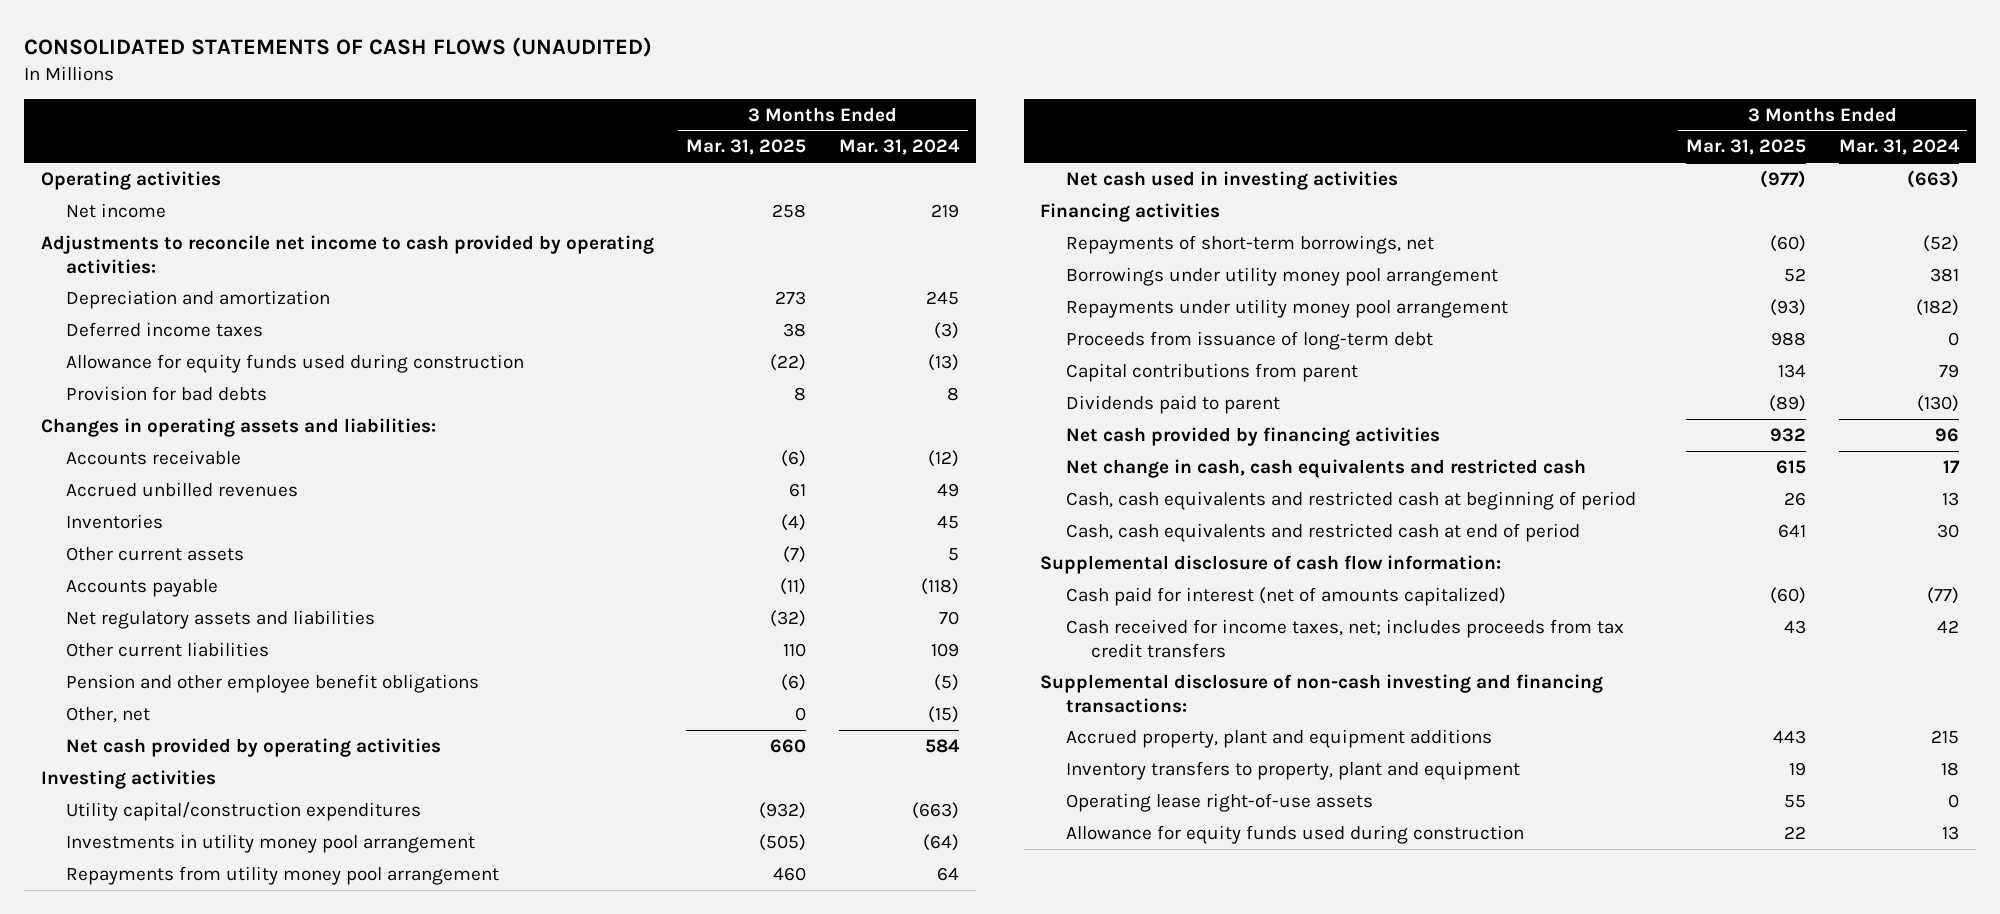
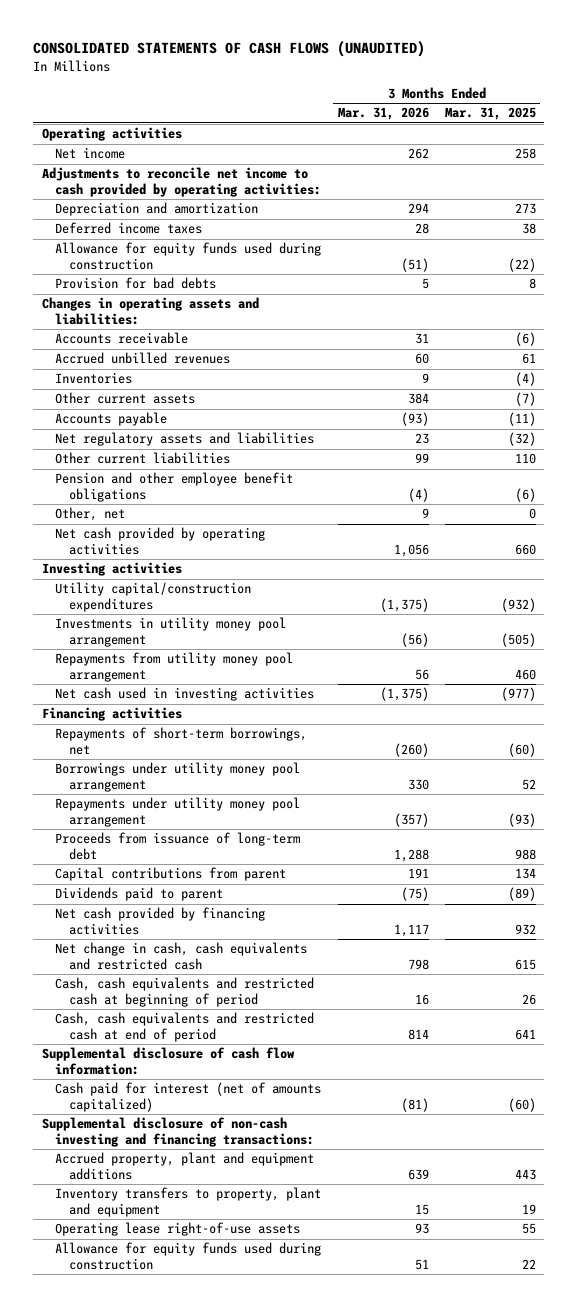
[839,139,961,156] Mar. 31, 2024 -> none
none -> [337,107,429,121] Mar. 31, 2026
[1065,618,1624,658] Cash received for income taxes, net; includes proceeds from tax credit transfers -> none

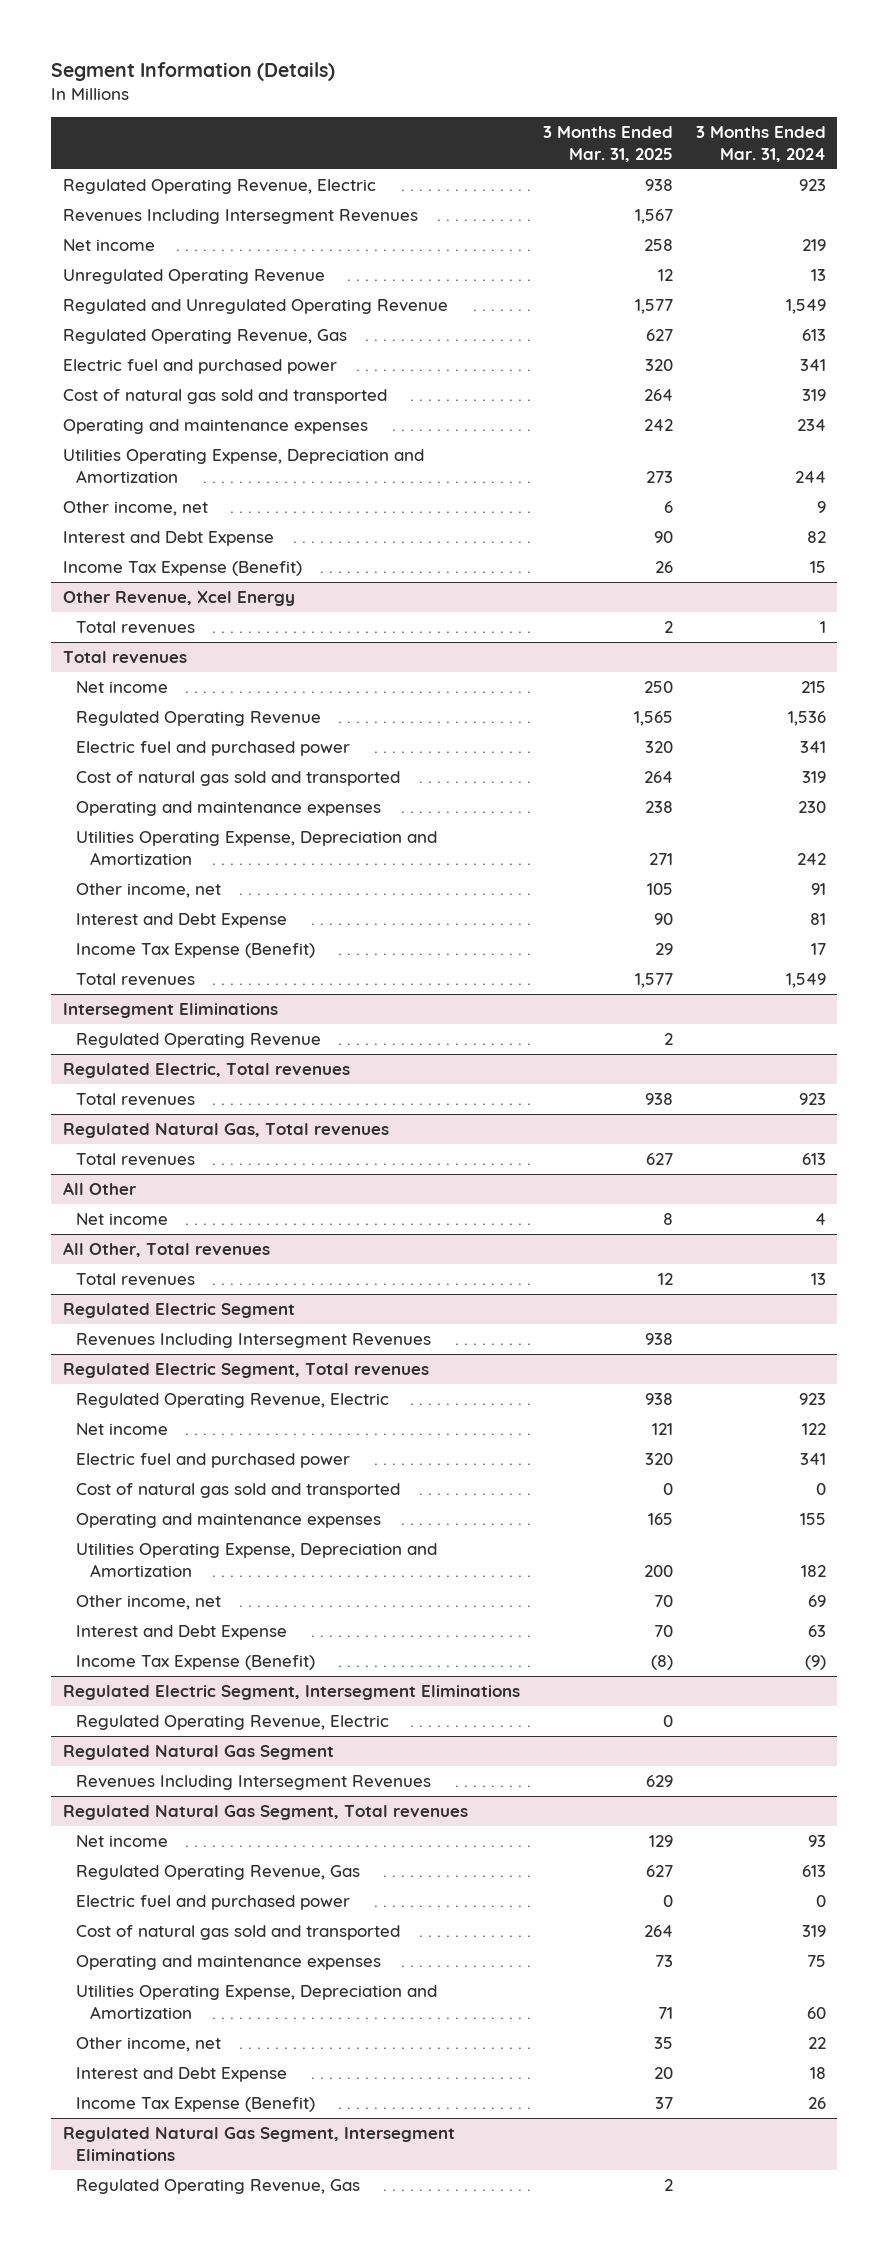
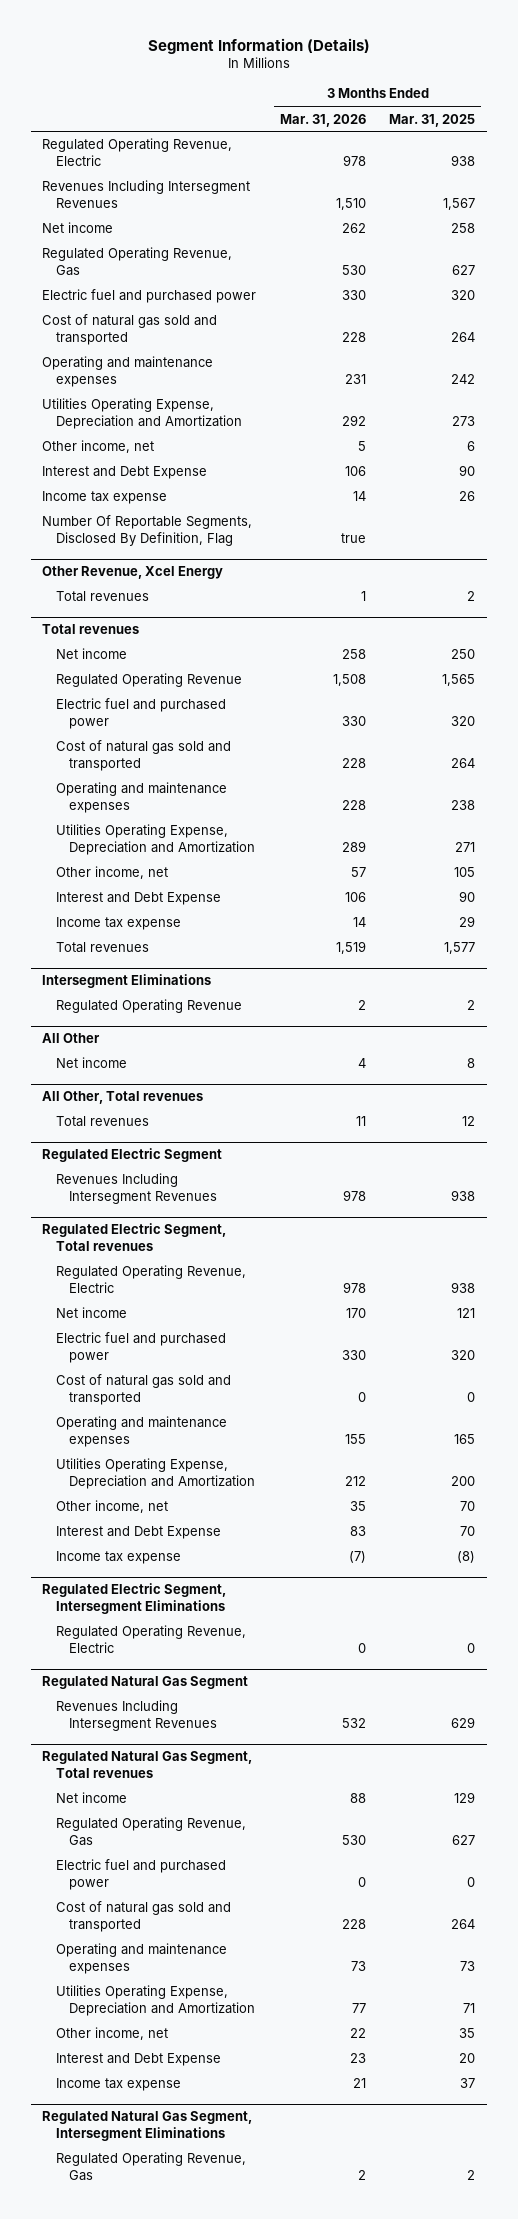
[695,126,826,162] 3 Months Ended Mar. 31, 2024 -> none
none -> [279,113,366,127] Mar. 31, 2026
[62,269,325,285] Unregulated Operating Revenue -> none
[62,299,448,315] Regulated and Unregulated Operating Revenue -> none
[62,561,302,577] Income Tax Expense (Benefit) -> [42,491,168,505] Income tax expense
none -> [42,515,253,546] Number Of Reportable Segments, Disclosed By Definition, Flag
[76,943,316,959] Income Tax Expense (Benefit) -> [55,917,181,931] Income tax expense
[62,1063,350,1079] Regulated Electric, Total revenues -> none
[76,1093,196,1107] Total revenues -> none
[62,1123,389,1139] Regulated Natural Gas, Total revenues -> none
[76,1153,196,1167] Total revenues -> none
[76,1655,316,1671] Income Tax Expense (Benefit) -> [55,1551,181,1565] Income tax expense
[76,2097,316,2113] Income Tax Expense (Benefit) -> [55,2078,181,2092] Income tax expense

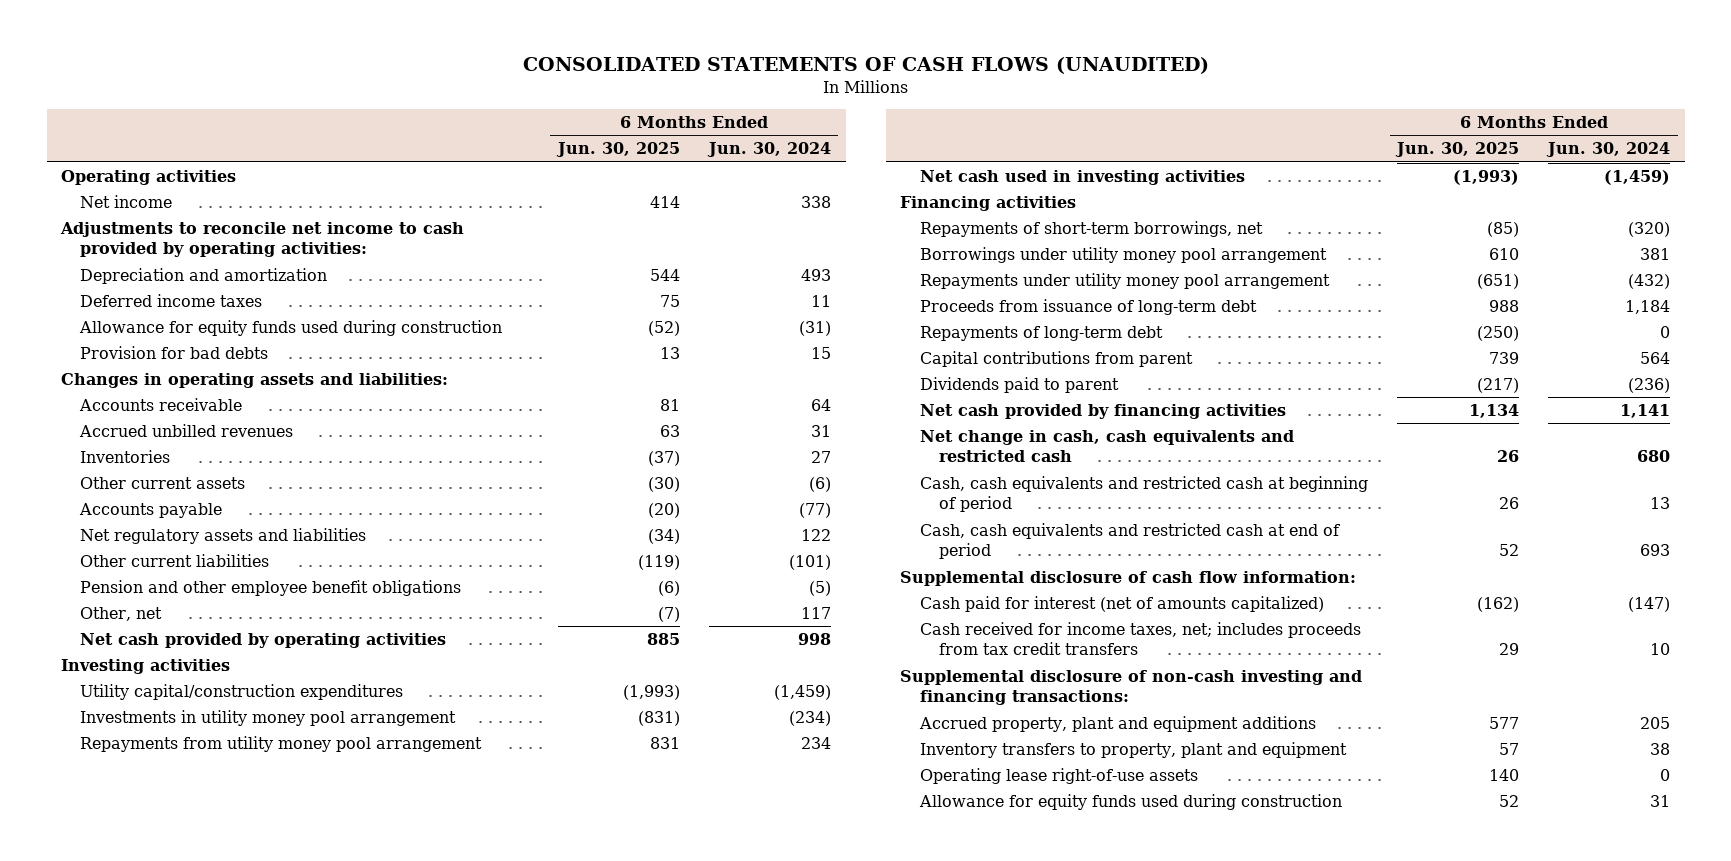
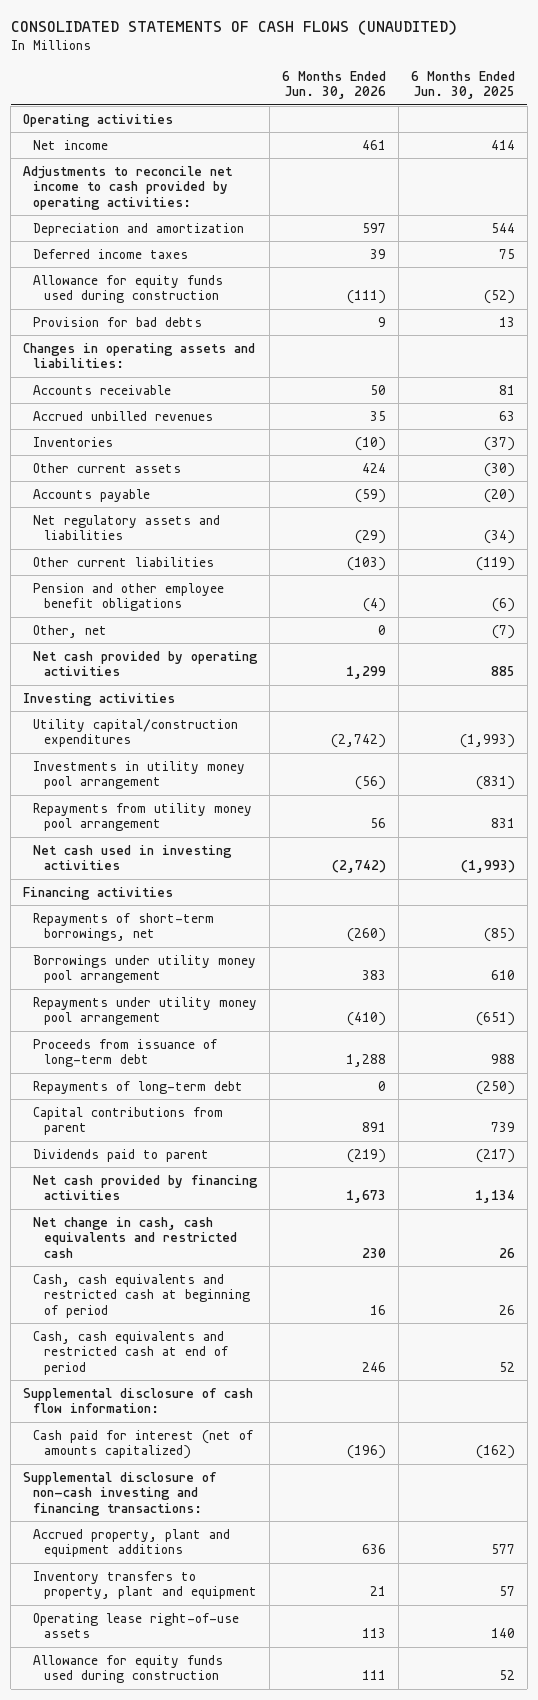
[707,142,832,158] Jun. 30, 2024 -> none
none -> [282,70,387,100] 6 Months Ended Jun. 30, 2026
[919,622,1361,656] Cash received for income taxes, net; includes proceeds from tax credit transfers -> none

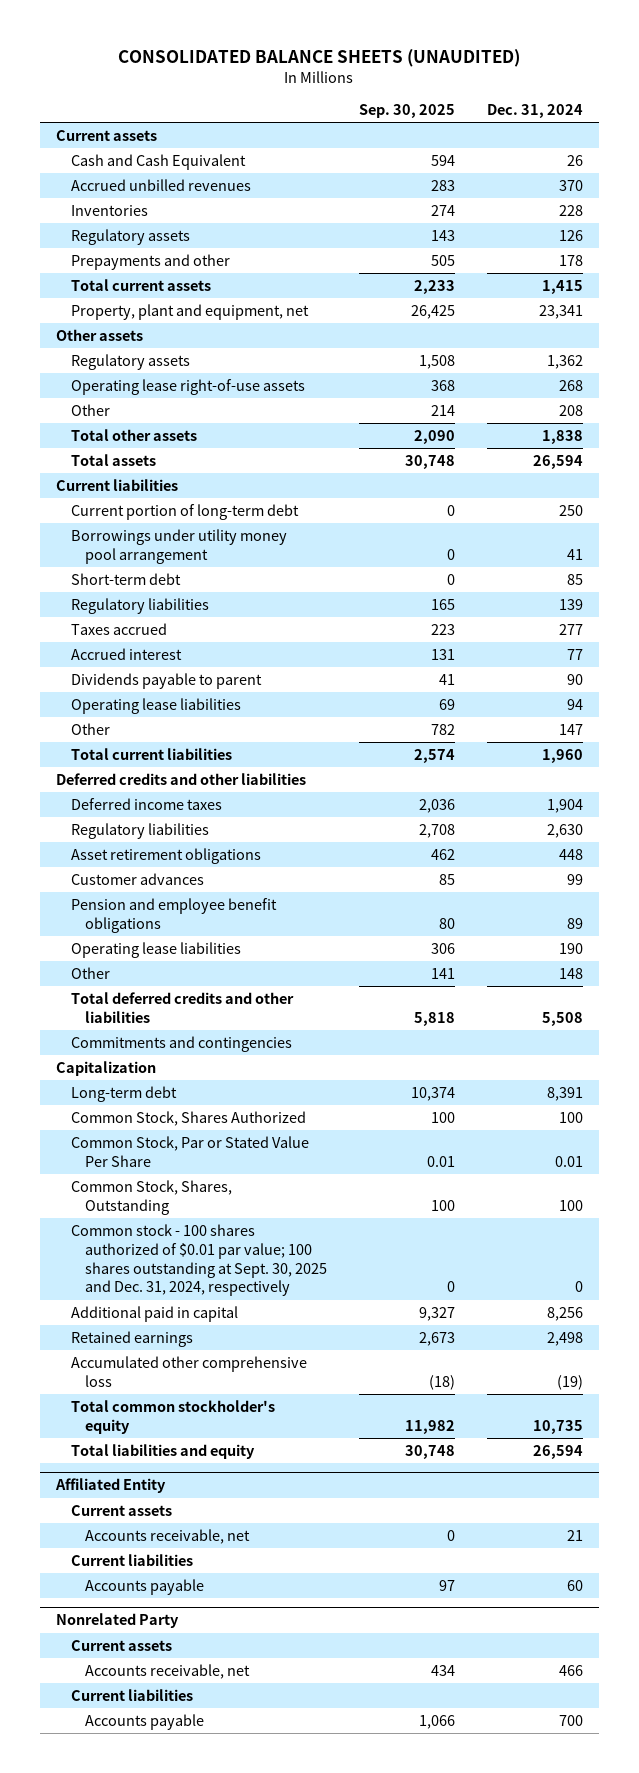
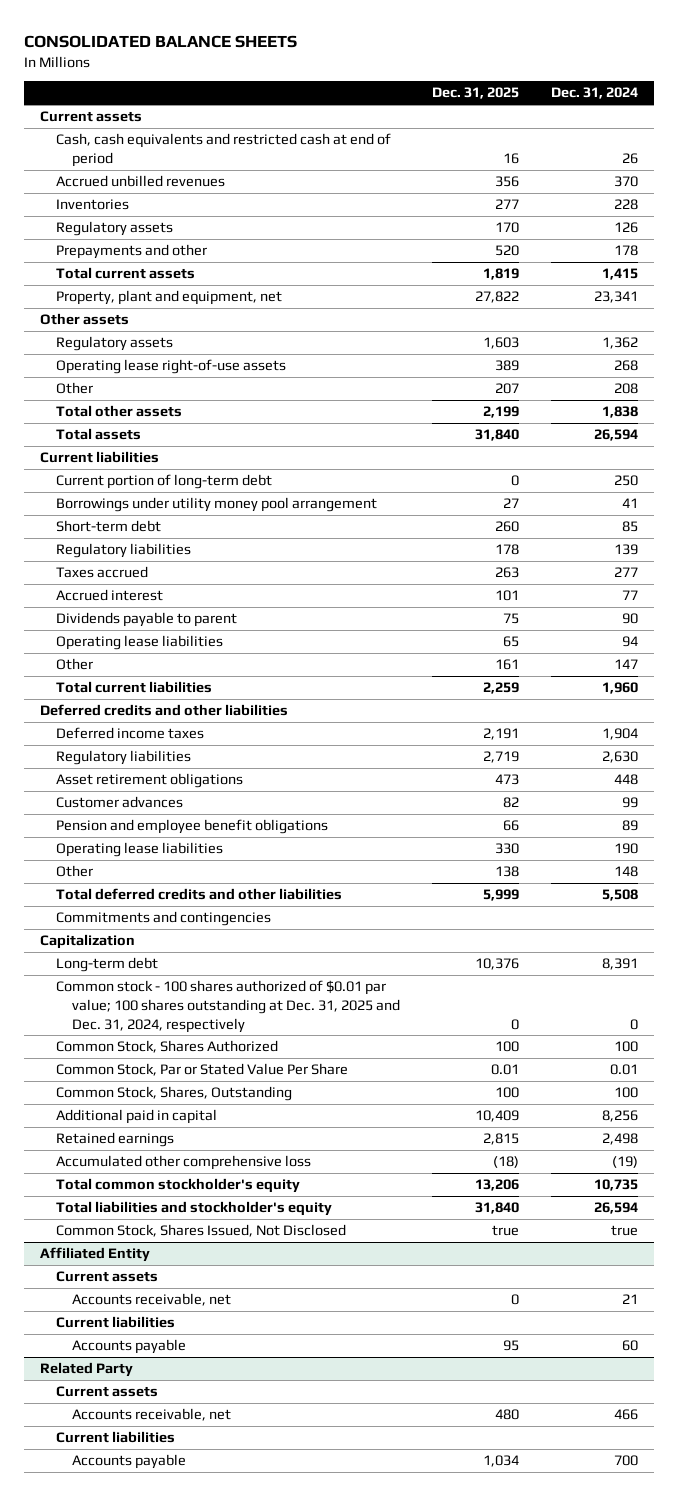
[118,48,521,67] CONSOLIDATED BALANCE SHEETS (UNAUDITED) -> [24,35,298,49] CONSOLIDATED BALANCE SHEETS
[358,104,455,119] Sep. 30, 2025 -> none
none -> [432,87,520,100] Dec. 31, 2025
[70,153,246,170] Cash and Cash Equivalent -> none
none -> [56,133,392,167] Cash, cash equivalents and restricted cash at end of period
none -> [56,980,401,1033] Common stock - 100 shares authorized of $0.01 par value; 100 shares outstanding at Dec. 31, 2025 and Dec. 31, 2024, respectively
[70,1223,328,1297] Common stock - 100 shares authorized of $0.01 par value; 100 shares outstanding at Sept. 30, 2025 and Dec. 31, 2024, respectively -> none
[70,1443,255,1459] Total liabilities and equity -> [56,1201,333,1217] Total liabilities and stockholder's equity
none -> [56,1224,347,1238] Common Stock, Shares Issued, Not Disclosed
[56,1613,180,1629] Nonrelated Party -> none
none -> [40,1362,134,1378] Related Party

